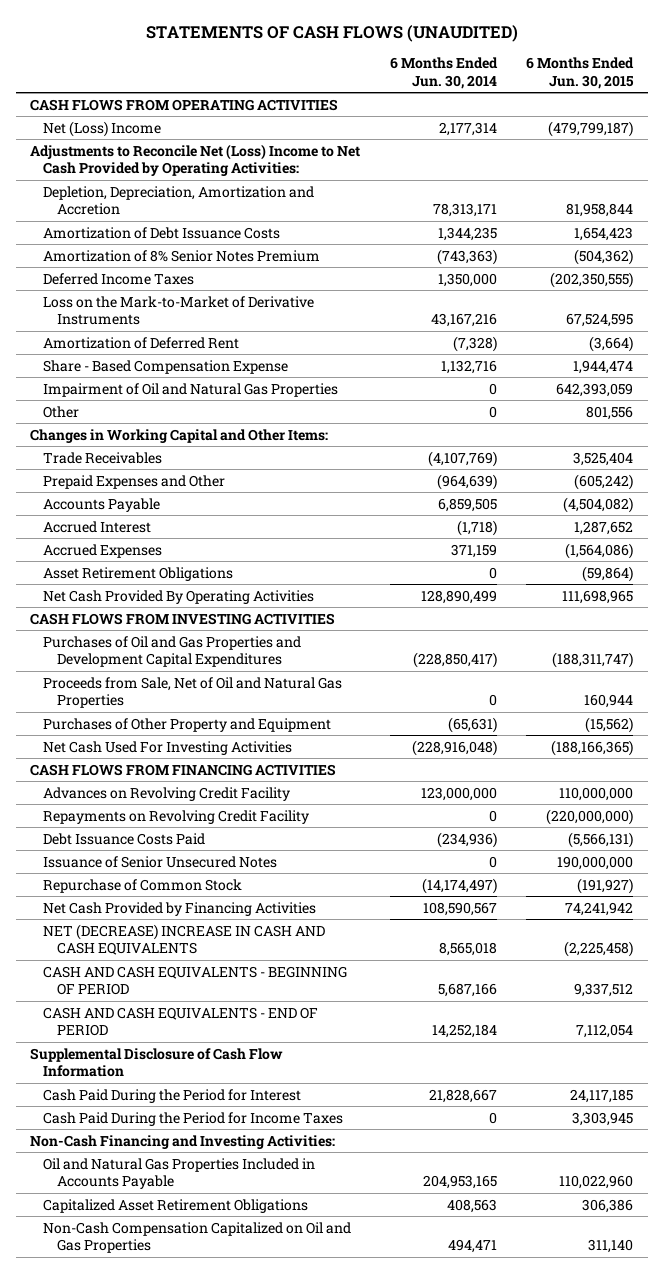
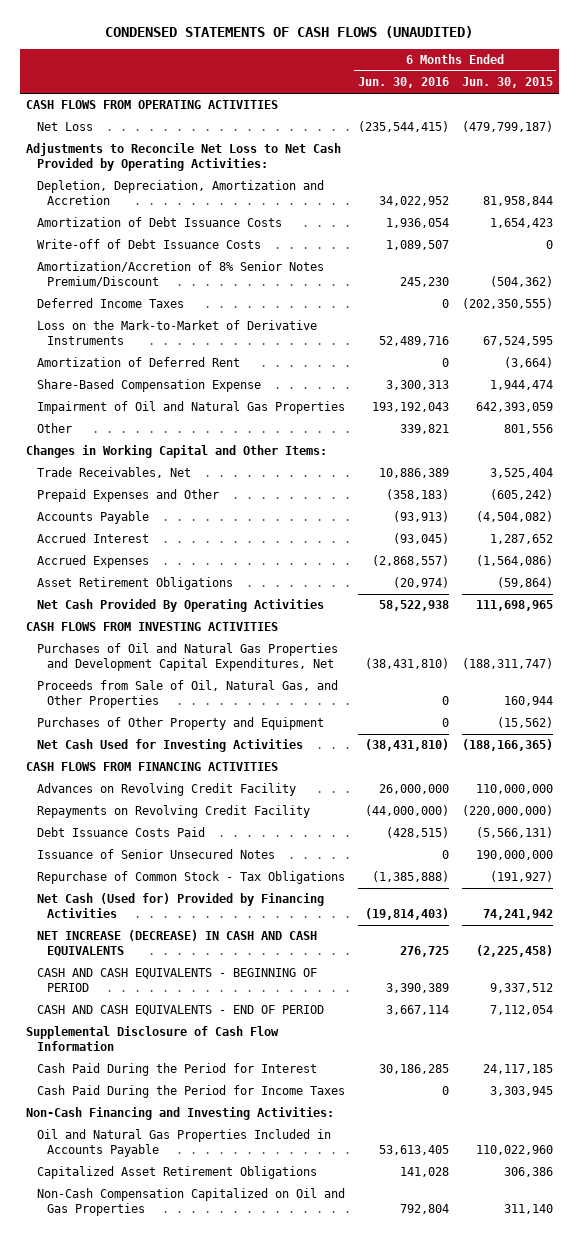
[145,24,518,42] STATEMENTS OF CASH FLOWS (UNAUDITED) -> [105,26,474,39] CONDENSED STATEMENTS OF CASH FLOWS (UNAUDITED)
[389,57,498,89] 6 Months Ended Jun. 30, 2014 -> none
none -> [357,77,449,89] Jun. 30, 2016
[43,120,162,137] Net (Loss) Income -> [36,122,93,132] Net Loss
[30,143,361,177] Adjustments to Reconcile Net (Loss) Income to Net Cash Provided by Operating Activities: -> [26,143,342,171] Adjustments to Reconcile Net Loss to Net Cash Provided by Operating Activities:
none -> [36,239,261,250] Write-off of Debt Issuance Costs
[43,249,321,262] Amortization of 8% Senior Notes Premium -> [36,261,324,287] Amortization/Accretion of 8% Senior Notes Premium/Discount
[43,359,289,374] Share - Based Compensation Expense -> [36,379,261,393] Share-Based Compensation Expense
[43,451,163,464] Trade Receivables -> [36,467,191,479] Trade Receivables, Net
[43,635,302,668] Purchases of Oil and Gas Properties and Development Capital Expenditures -> [36,643,338,671] Purchases of Oil and Natural Gas Properties and Development Capital Expenditures, Net
[43,676,343,709] Proceeds from Sale, Net of Oil and Natural Gas Properties -> [36,680,338,708] Proceeds from Sale of Oil, Natural Gas, and Other Properties
[43,740,293,755] Net Cash Used For Investing Activities -> [36,739,303,753] Net Cash Used for Investing Activities
[43,878,243,893] Repurchase of Common Stock -> [36,871,345,885] Repurchase of Common Stock - Tax Obligations
[43,901,317,916] Net Cash Provided by Financing Activities -> [36,893,324,918] Net Cash (Used for) Provided by Financing Activities
[43,923,326,956] NET (DECREASE) INCREASE IN CASH AND CASH EQUIVALENTS -> [36,930,317,956] NET INCREASE (DECREASE) IN CASH AND CASH EQUIVALENTS

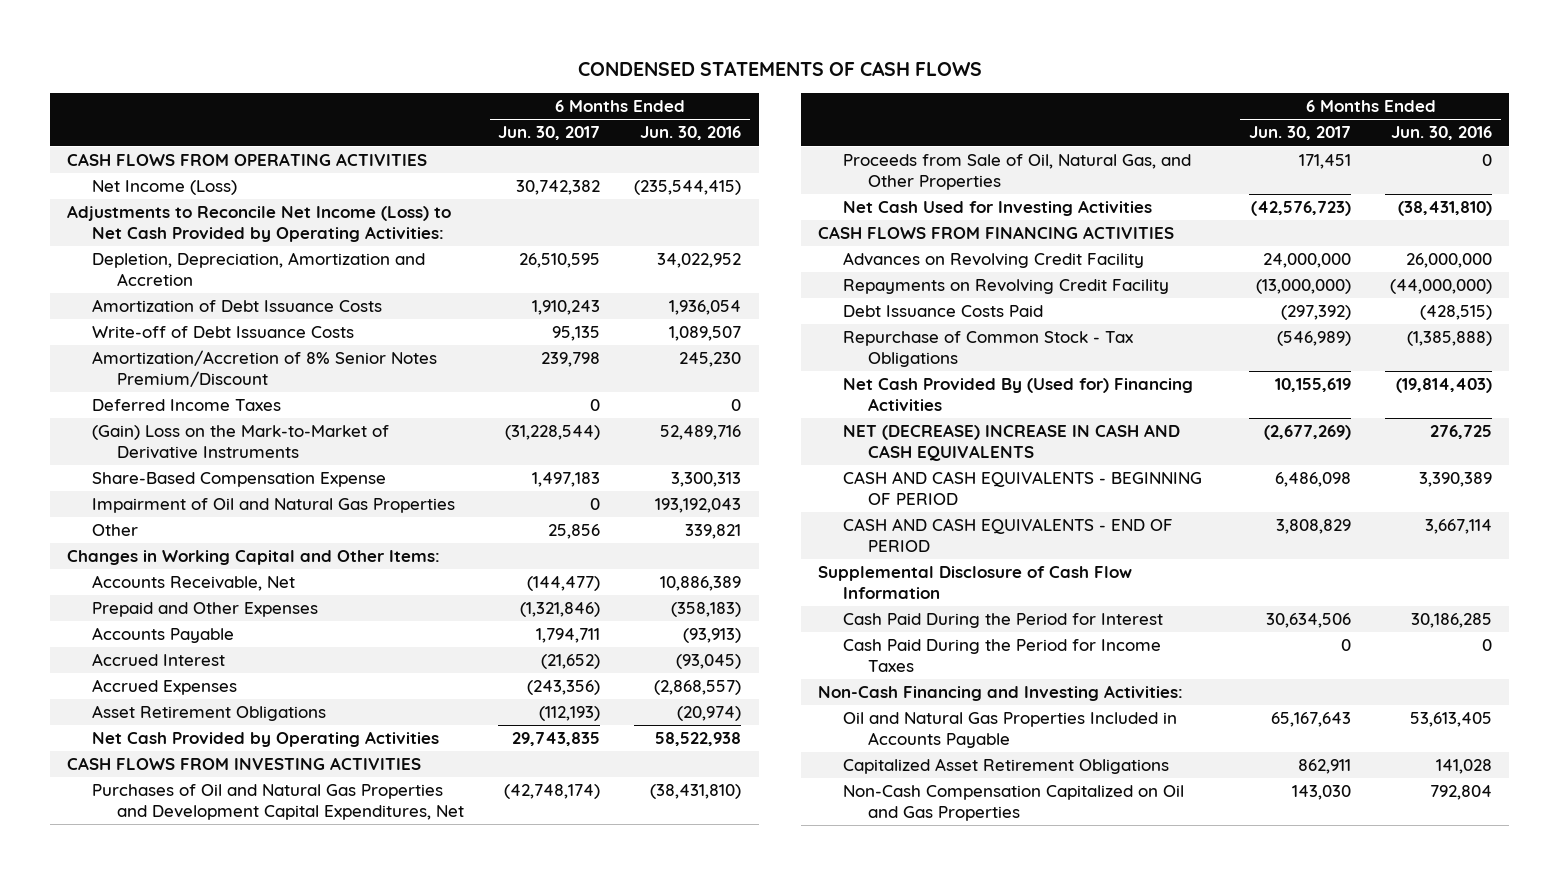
[105,26,474,39] CONDENSED STATEMENTS OF CASH FLOWS (UNAUDITED) -> [577,60,982,76] CONDENSED STATEMENTS OF CASH FLOWS
[461,77,553,89] Jun. 30, 2015 -> none
none -> [498,126,601,141] Jun. 30, 2017
[36,122,93,132] Net Loss -> [91,180,237,196] Net Income (Loss)
[26,143,342,171] Adjustments to Reconcile Net Loss to Net Cash Provided by Operating Activities: -> [67,205,452,243] Adjustments to Reconcile Net Income (Loss) to Net Cash Provided by Operating Activities:
[36,357,240,368] Amortization of Deferred Rent -> none
[36,320,317,345] Loss on the Mark-to-Market of Derivative Instruments -> [91,425,389,460] (Gain) Loss on the Mark-to-Market of Derivative Instruments
[36,467,191,479] Trade Receivables, Net -> [91,575,295,592] Accounts Receivable, Net
[36,489,219,503] Prepaid Expenses and Other -> [91,602,318,618] Prepaid and Other Expenses
[36,599,324,613] Net Cash Provided By Operating Activities -> [91,731,439,748] Net Cash Provided by Operating Activities
[36,717,324,731] Purchases of Other Property and Equipment -> none
[36,849,275,860] Issuance of Senior Unsecured Notes -> none
[36,893,324,918] Net Cash (Used for) Provided by Financing Activities -> [842,378,1193,412] Net Cash Provided By (Used for) Financing Activities
[36,930,317,956] NET INCREASE (DECREASE) IN CASH AND CASH EQUIVALENTS -> [842,424,1180,462] NET (DECREASE) INCREASE IN CASH AND CASH EQUIVALENTS

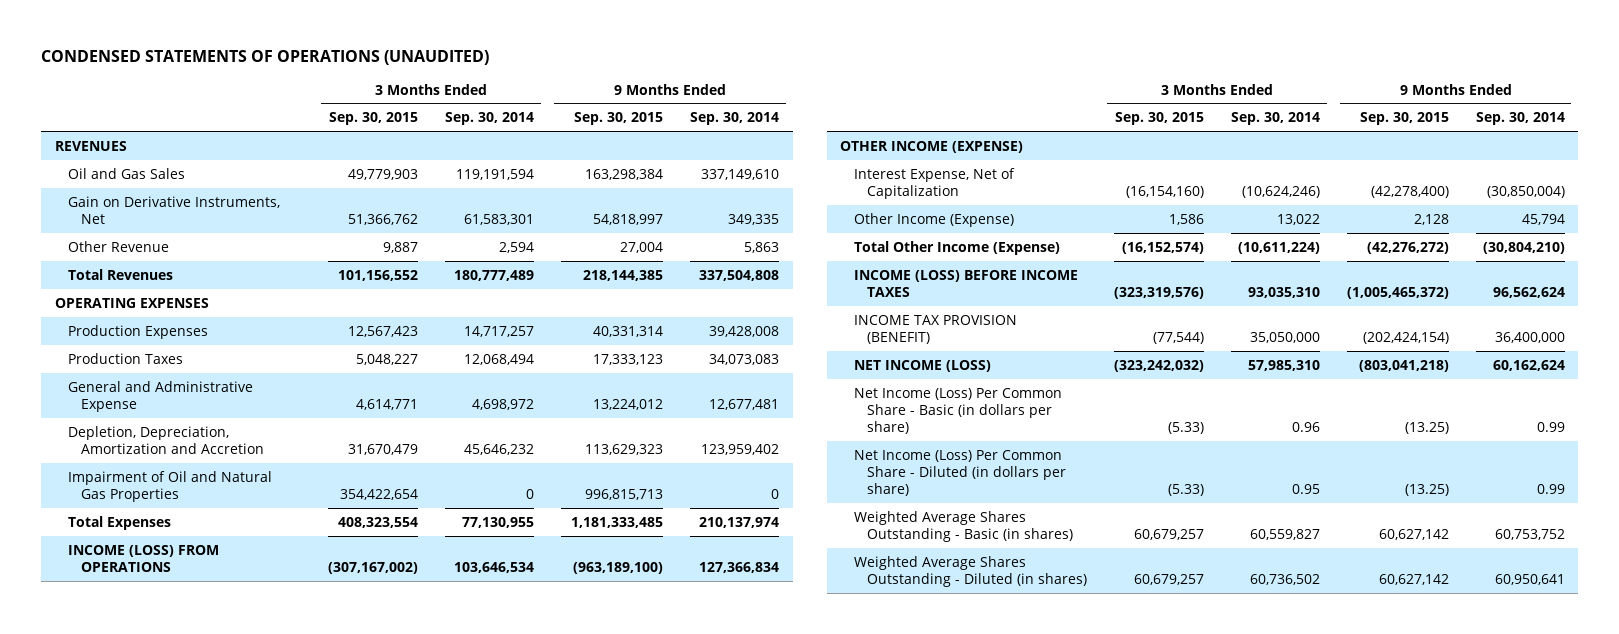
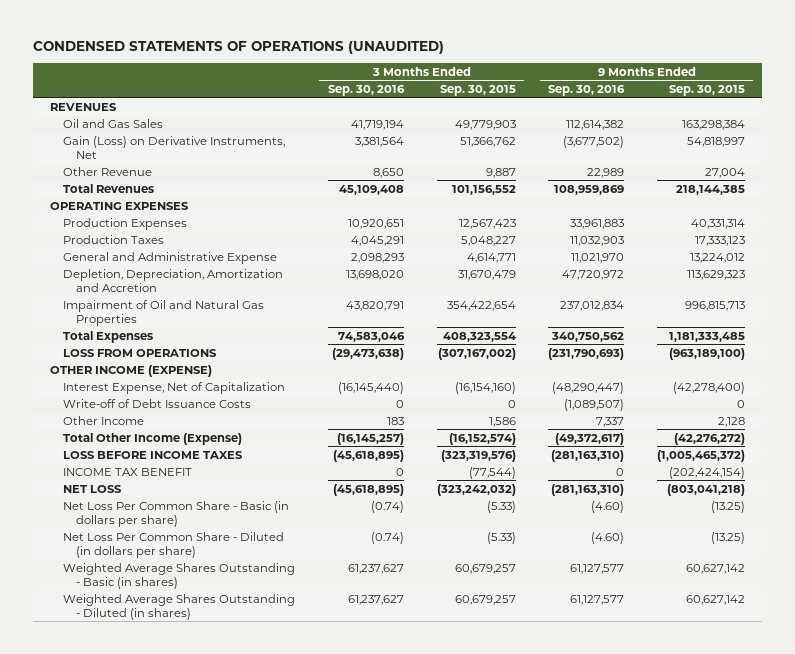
[445,112,535,126] Sep. 30, 2014 -> none
[690,112,780,126] Sep. 30, 2014 -> none
none -> [327,84,405,96] Sep. 30, 2016
none -> [548,84,626,96] Sep. 30, 2016
[67,195,280,225] Gain on Derivative Instruments, Net -> [62,135,285,159] Gain (Loss) on Derivative Instruments, Net
[67,544,219,573] INCOME (LOSS) FROM OPERATIONS -> [62,348,217,357] LOSS FROM OPERATIONS
none -> [62,398,251,408] Write-off of Debt Issuance Costs
[853,212,1014,227] Other Income (Expense) -> [62,415,144,425] Other Income
[853,269,1078,298] INCOME (LOSS) BEFORE INCOME TAXES -> [62,450,243,459] LOSS BEFORE INCOME TAXES
[853,314,1017,345] INCOME TAX PROVISION (BENEFIT) -> [62,467,192,476] INCOME TAX BENEFIT
[853,359,991,372] NET INCOME (LOSS) -> [62,484,122,493] NET LOSS
[853,387,1062,435] Net Income (Loss) Per Common Share - Basic (in dollars per share) -> [62,500,289,527] Net Loss Per Common Share - Basic (in dollars per share)
[853,449,1066,497] Net Income (Loss) Per Common Share - Diluted (in dollars per share) -> [62,531,284,558] Net Loss Per Common Share - Diluted (in dollars per share)

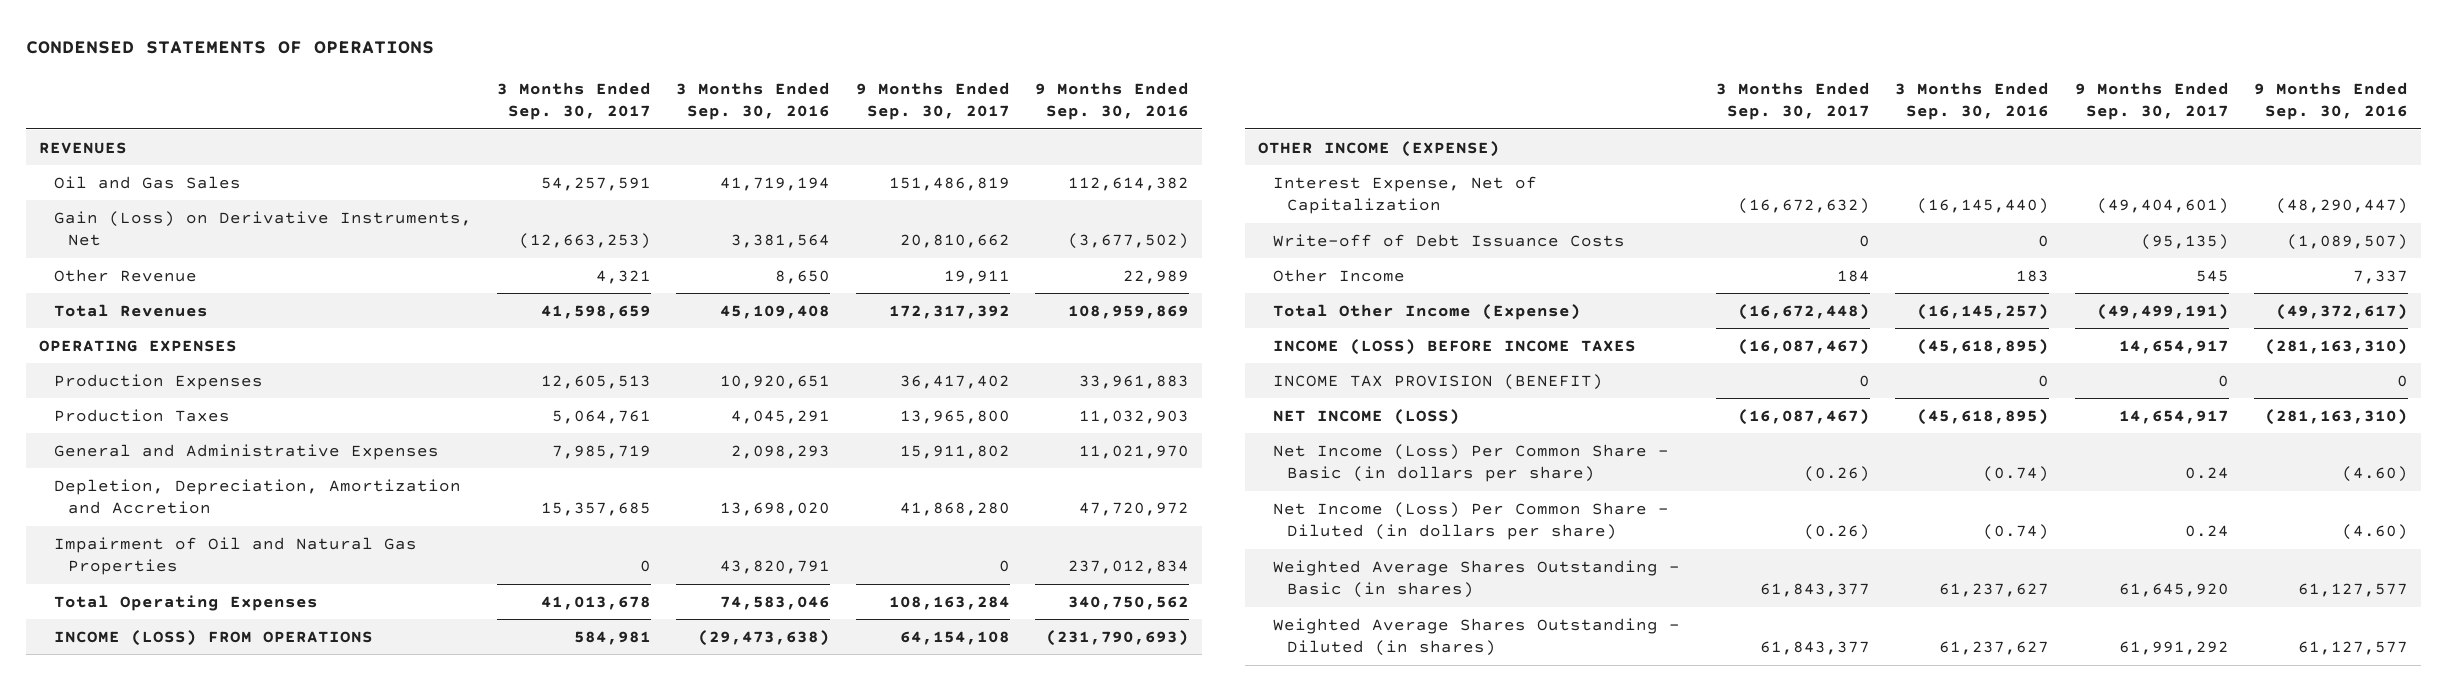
[33,41,445,55] CONDENSED STATEMENTS OF OPERATIONS (UNAUDITED) -> [26,41,435,55] CONDENSED STATEMENTS OF OPERATIONS
[439,84,516,96] Sep. 30, 2015 -> none
[669,84,746,96] Sep. 30, 2015 -> none
none -> [496,81,651,121] 3 Months Ended Sep. 30, 2017
none -> [855,81,1010,121] 9 Months Ended Sep. 30, 2017
[62,251,277,264] General and Administrative Expense -> [53,443,439,460] General and Administrative Expenses
[62,330,153,343] Total Expenses -> [53,594,318,611] Total Operating Expenses
[62,348,217,357] LOSS FROM OPERATIONS -> [53,629,373,646] INCOME (LOSS) FROM OPERATIONS
[62,450,243,459] LOSS BEFORE INCOME TAXES -> [1272,338,1636,355] INCOME (LOSS) BEFORE INCOME TAXES
[62,467,192,476] INCOME TAX BENEFIT -> [1272,373,1603,390] INCOME TAX PROVISION (BENEFIT)
[62,484,122,493] NET LOSS -> [1272,408,1460,425] NET INCOME (LOSS)
[62,500,289,527] Net Loss Per Common Share - Basic (in dollars per share) -> [1272,443,1669,483] Net Income (Loss) Per Common Share - Basic (in dollars per share)
[62,531,284,558] Net Loss Per Common Share - Diluted (in dollars per share) -> [1272,501,1669,541] Net Income (Loss) Per Common Share - Diluted (in dollars per share)

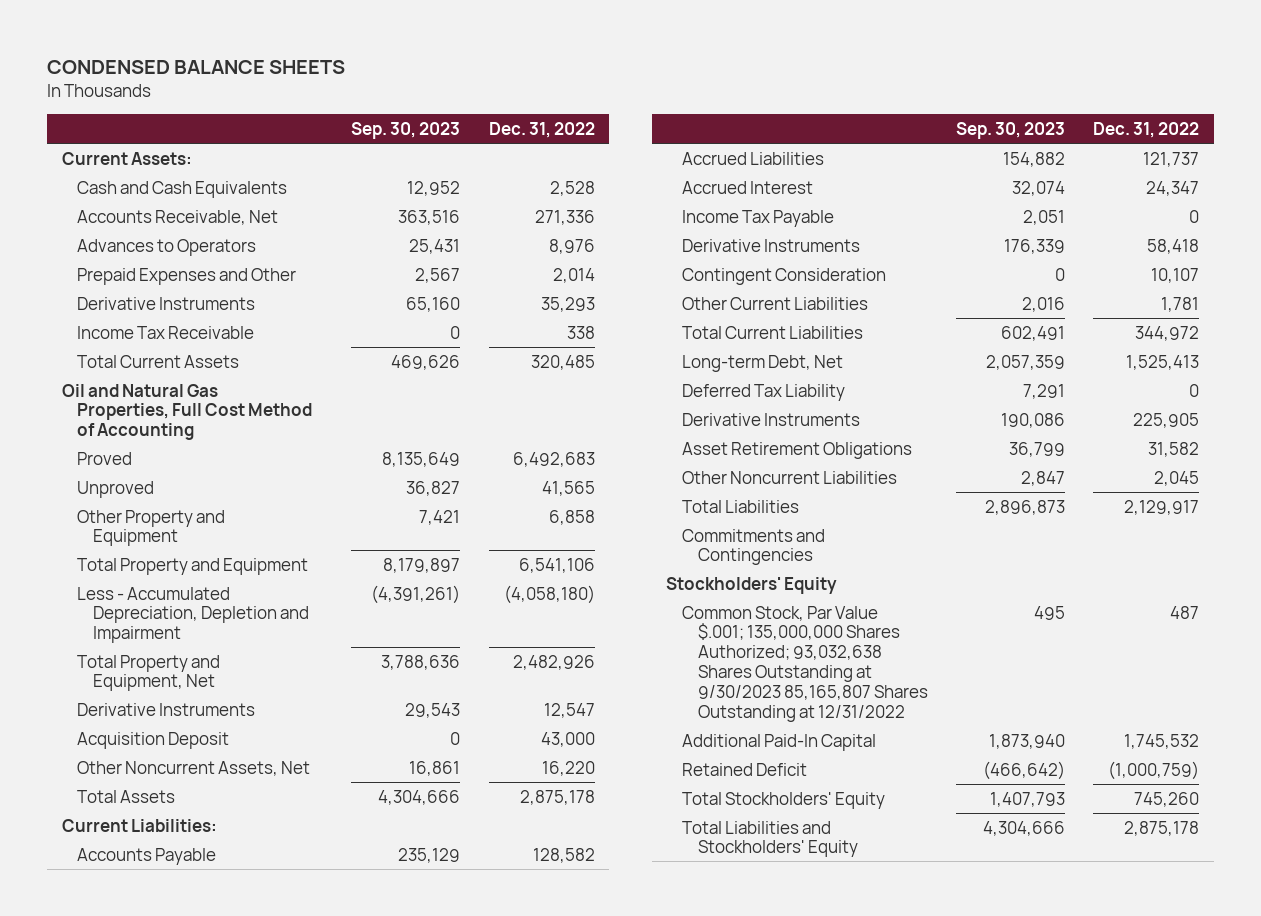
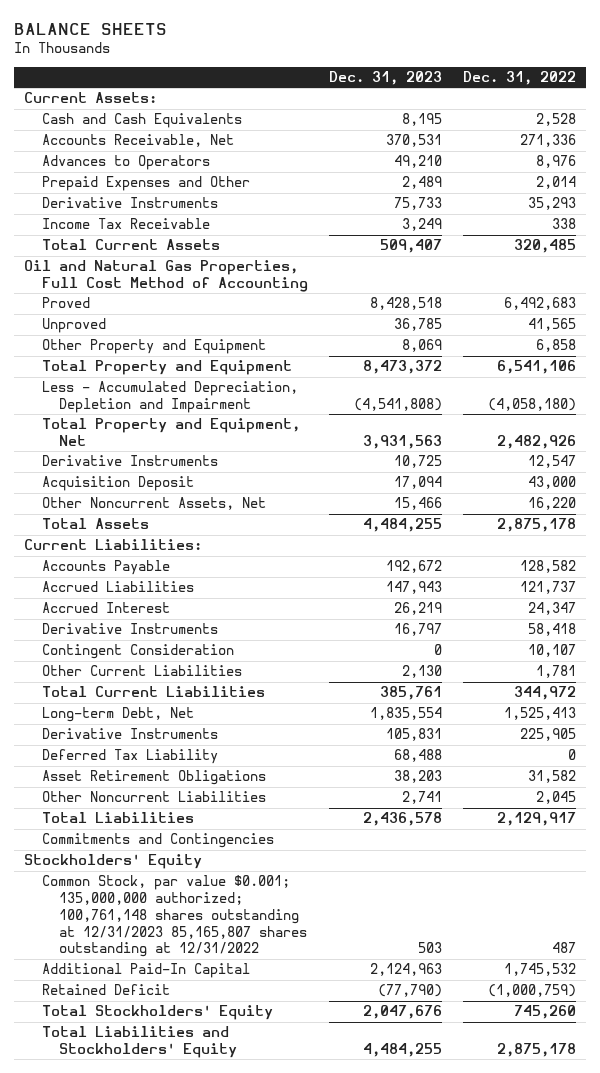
[47,60,346,75] CONDENSED BALANCE SHEETS -> [13,22,167,35] BALANCE SHEETS
[351,122,461,140] Sep. 30, 2023 -> none
none -> [328,71,442,86] Dec. 31, 2023
[681,209,834,227] Income Tax Payable -> none
[681,383,845,401] Deferred Tax Liability -> [41,749,218,765] Deferred Tax Liability
[681,605,928,723] Common Stock, Par Value $.001; 135,000,000 Shares Authorized; 93,032,638 Shares Outstanding at 9/30/2023 85,165,807 Shares Outstanding at 12/31/2022 -> [41,875,307,958] Common Stock, par value $0.001; 135,000,000 authorized; 100,761,148 shares outstanding at 12/31/2023 85,165,807 shares outstanding at 12/31/2022

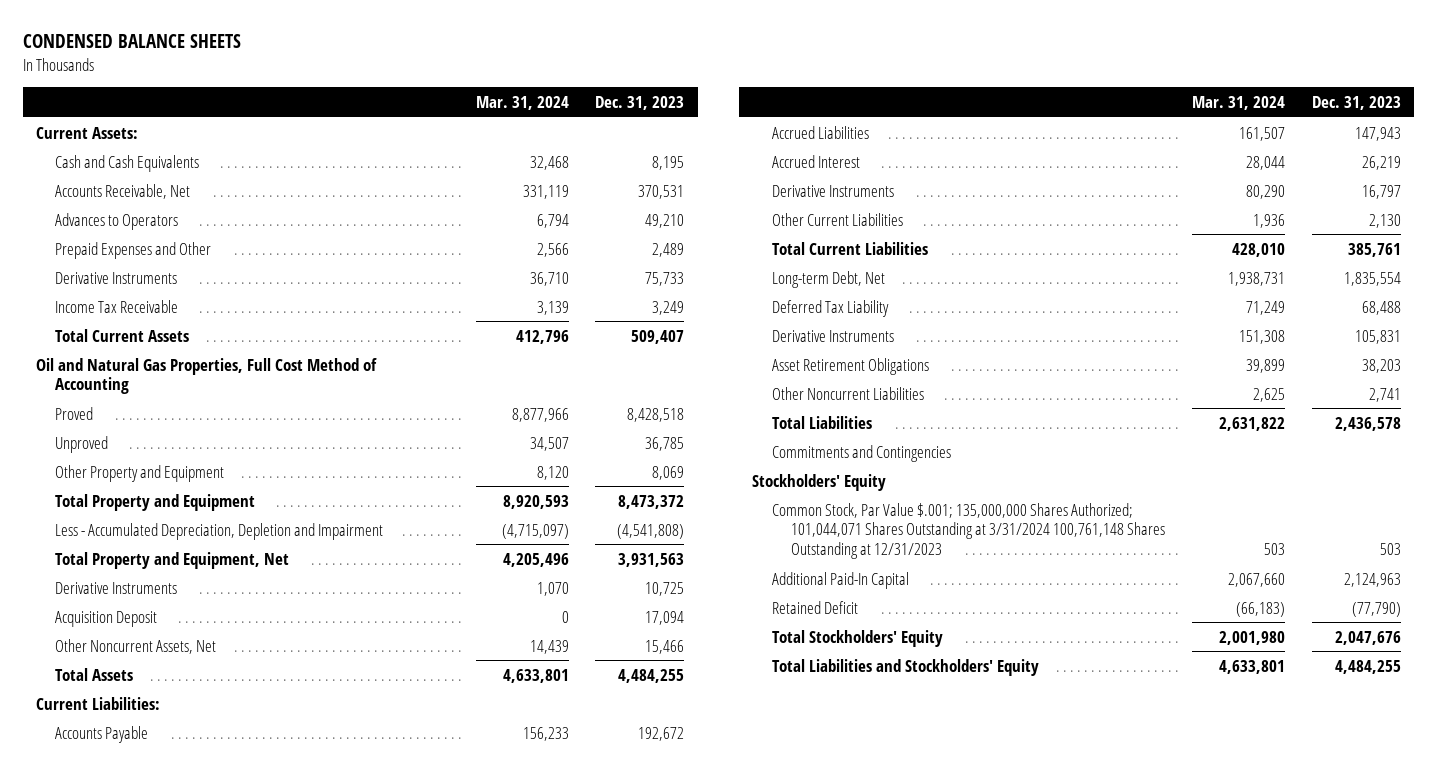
[13,22,167,35] BALANCE SHEETS -> [22,34,241,49] CONDENSED BALANCE SHEETS
[462,71,576,86] Dec. 31, 2022 -> none
none -> [475,95,569,110] Mar. 31, 2024
[41,644,234,660] Contingent Consideration -> none
[41,728,218,740] Derivative Instruments -> [771,329,894,342] Derivative Instruments
[41,875,307,958] Common Stock, par value $0.001; 135,000,000 authorized; 100,761,148 shares outstanding at 12/31/2023 85,165,807 shares outstanding at 12/31/2022 -> [771,502,1166,559] Common Stock, Par Value $.001; 135,000,000 Shares Authorized; 101,044,071 Shares Outstanding at 3/31/2024 100,761,148 Shares Outstanding at 12/31/2023

